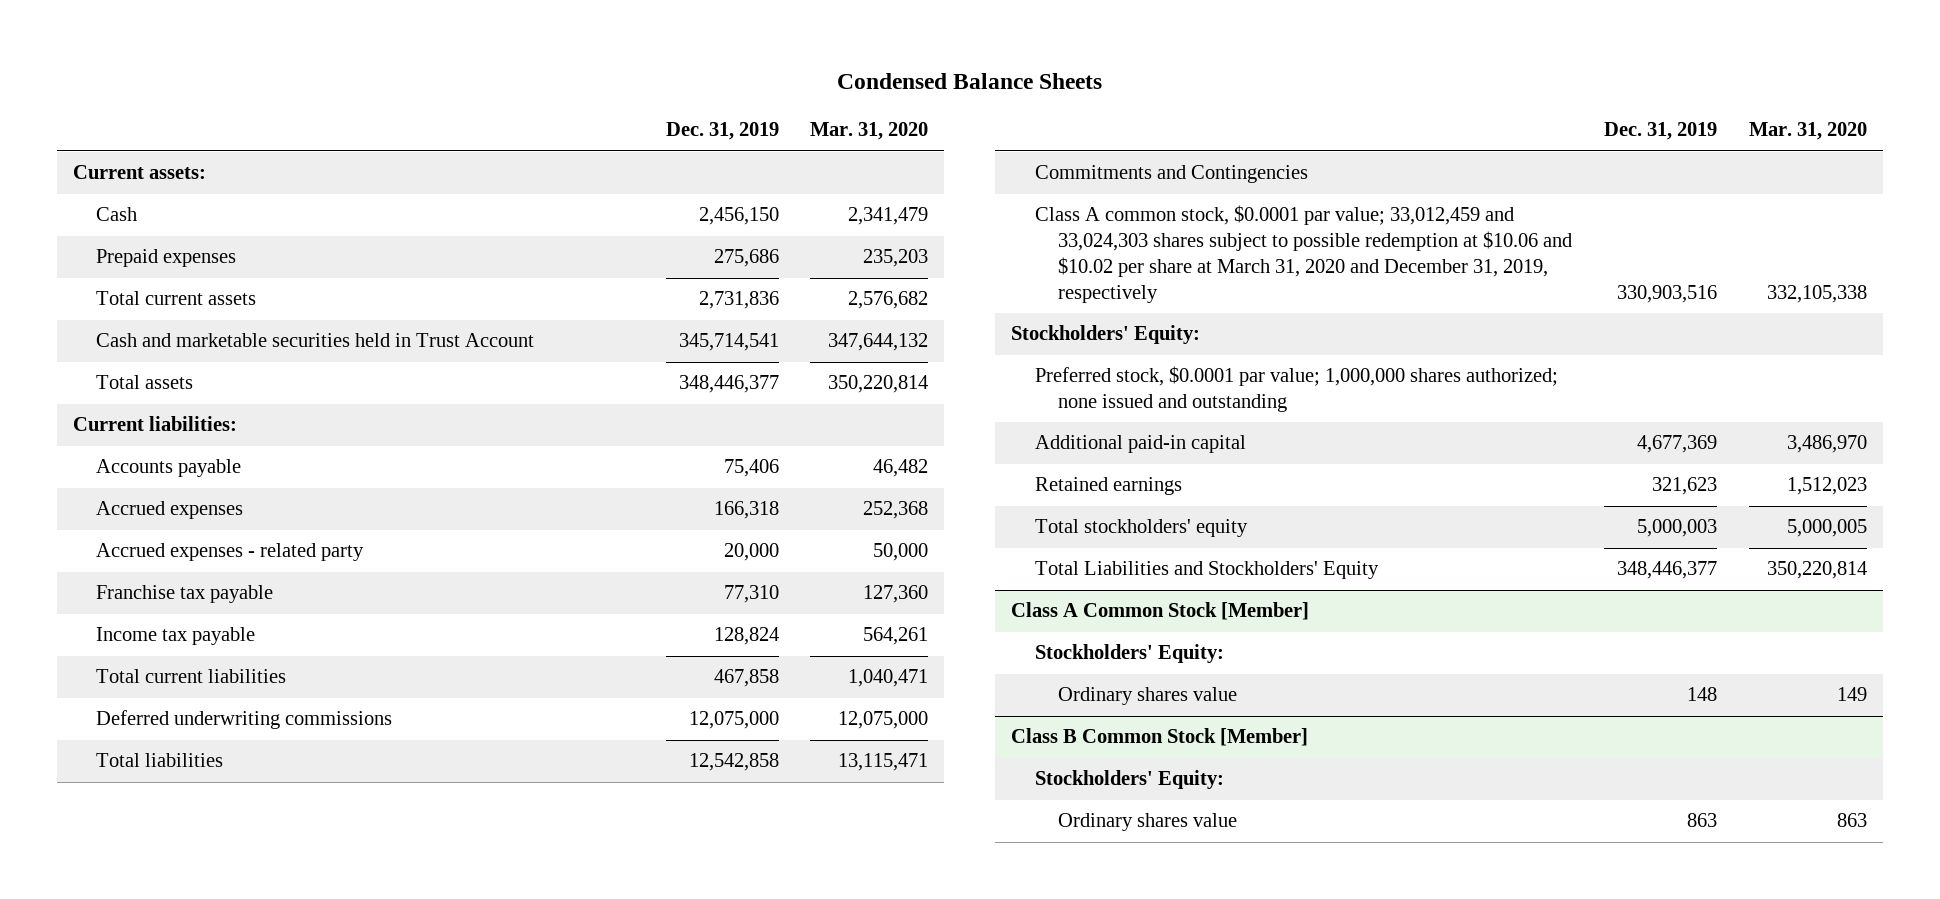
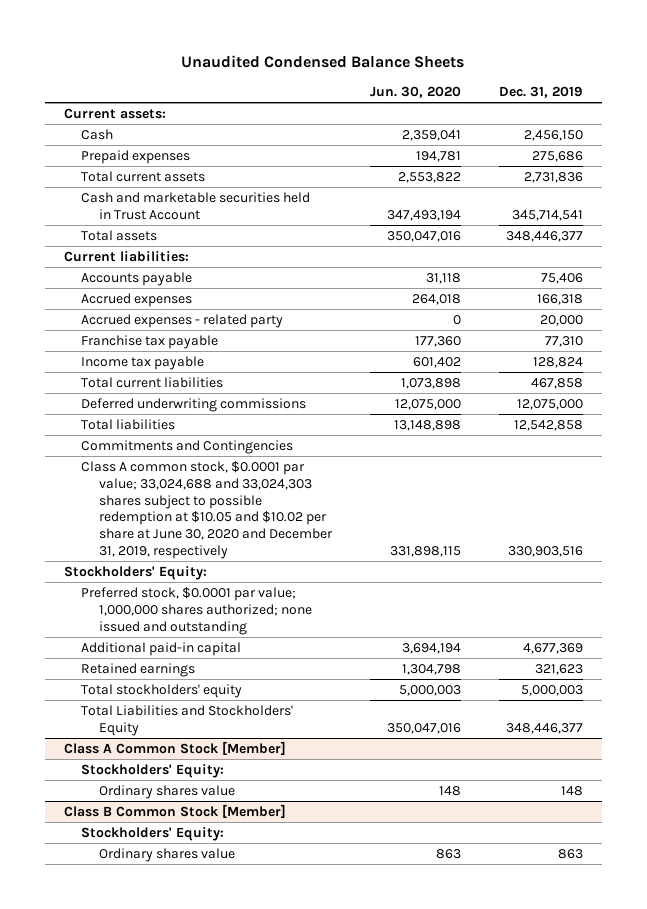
[836,72,1102,89] Condensed Balance Sheets -> [181,54,465,68] Unaudited Condensed Balance Sheets
[810,122,929,141] Mar. 31, 2020 -> none
none -> [369,85,461,98] Jun. 30, 2020
[1034,205,1573,303] Class A common stock, $0.0001 par value; 33,012,459 and 33,024,303 shares subject to possible redemption at $10.06 and $10.02 per share at March 31, 2020 and December 31, 2019, respectively -> [81,461,333,559] Class A common stock, $0.0001 par value; 33,024,688 and 33,024,303 shares subject to possible redemption at $10.05 and $10.02 per share at June 30, 2020 and December 31, 2019, respectively

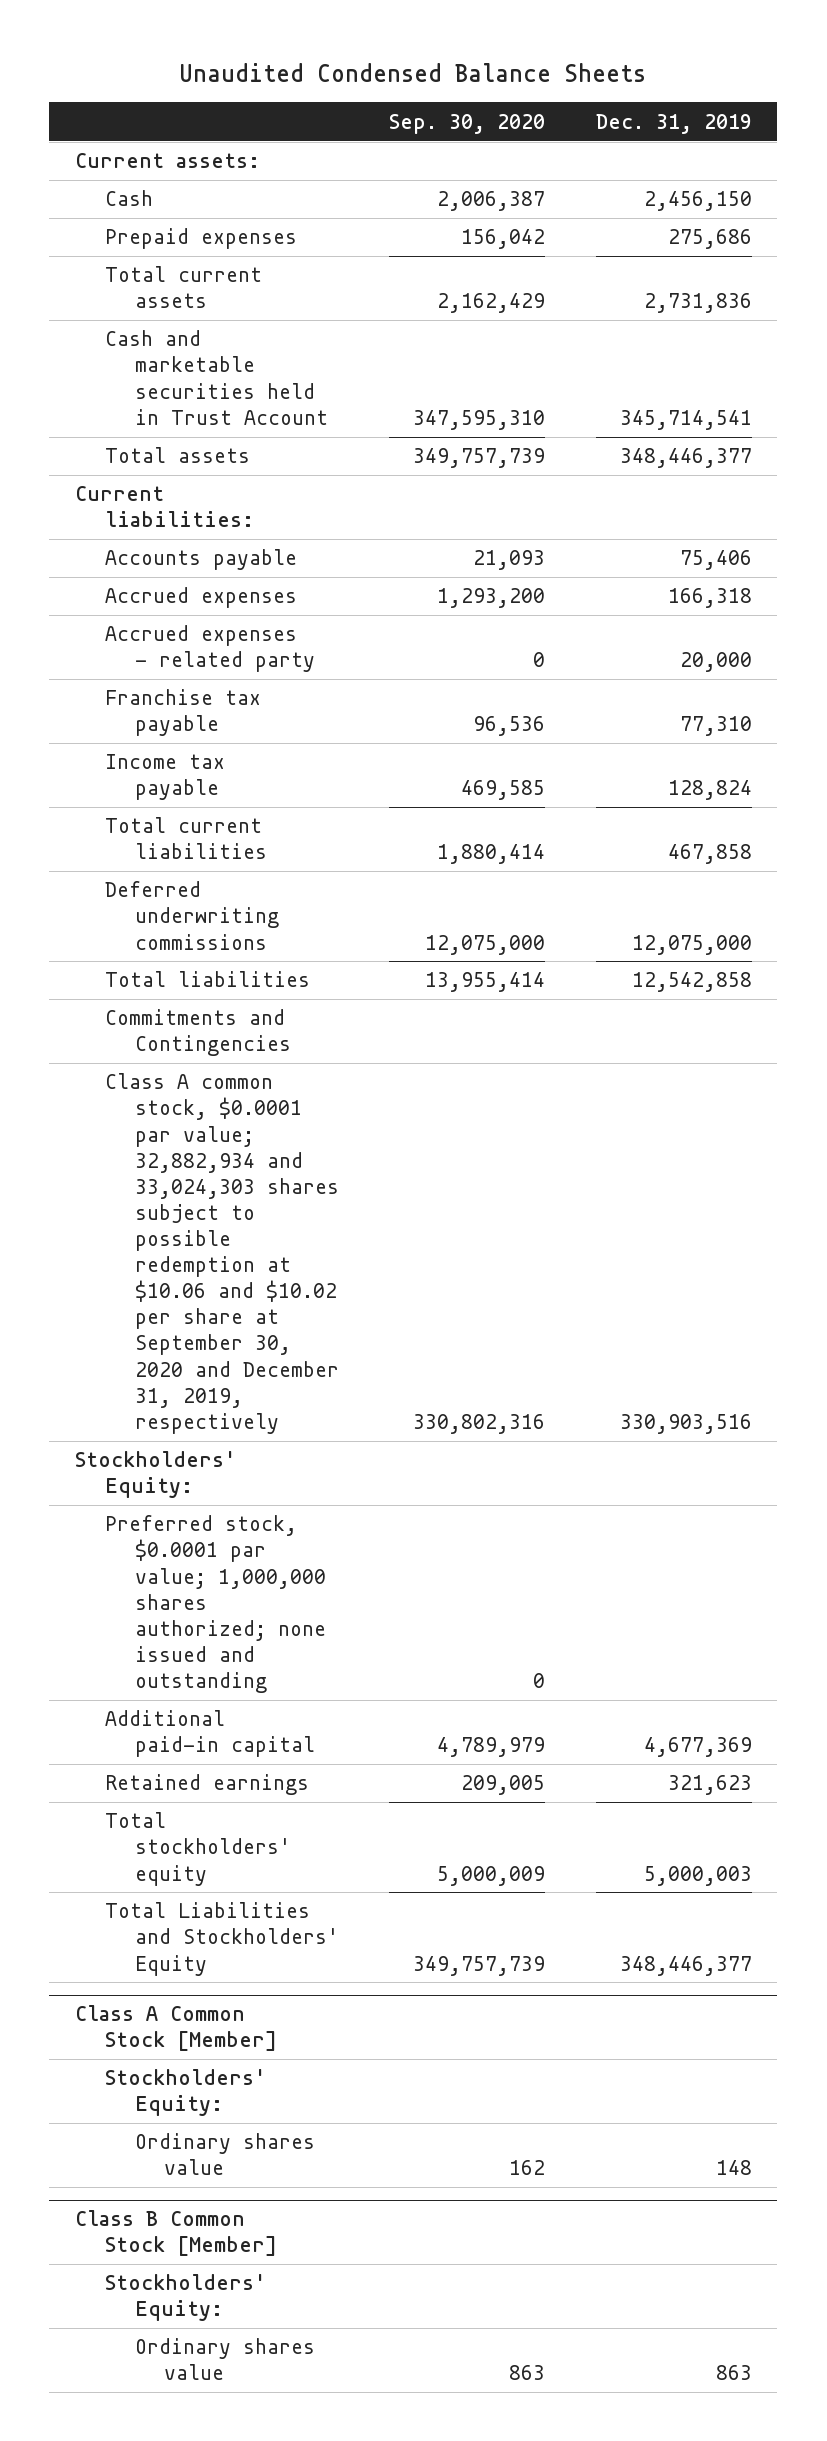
[369,85,461,98] Jun. 30, 2020 -> none
none -> [389,113,546,134] Sep. 30, 2020
[81,461,333,559] Class A common stock, $0.0001 par value; 33,024,688 and 33,024,303 shares subject to possible redemption at $10.05 and $10.02 per share at June 30, 2020 and December 31, 2019, respectively -> [104,1073,339,1434] Class A common stock, $0.0001 par value; 32,882,934 and 33,024,303 shares subject to possible redemption at $10.06 and $10.02 per share at September 30, 2020 and December 31, 2019, respectively

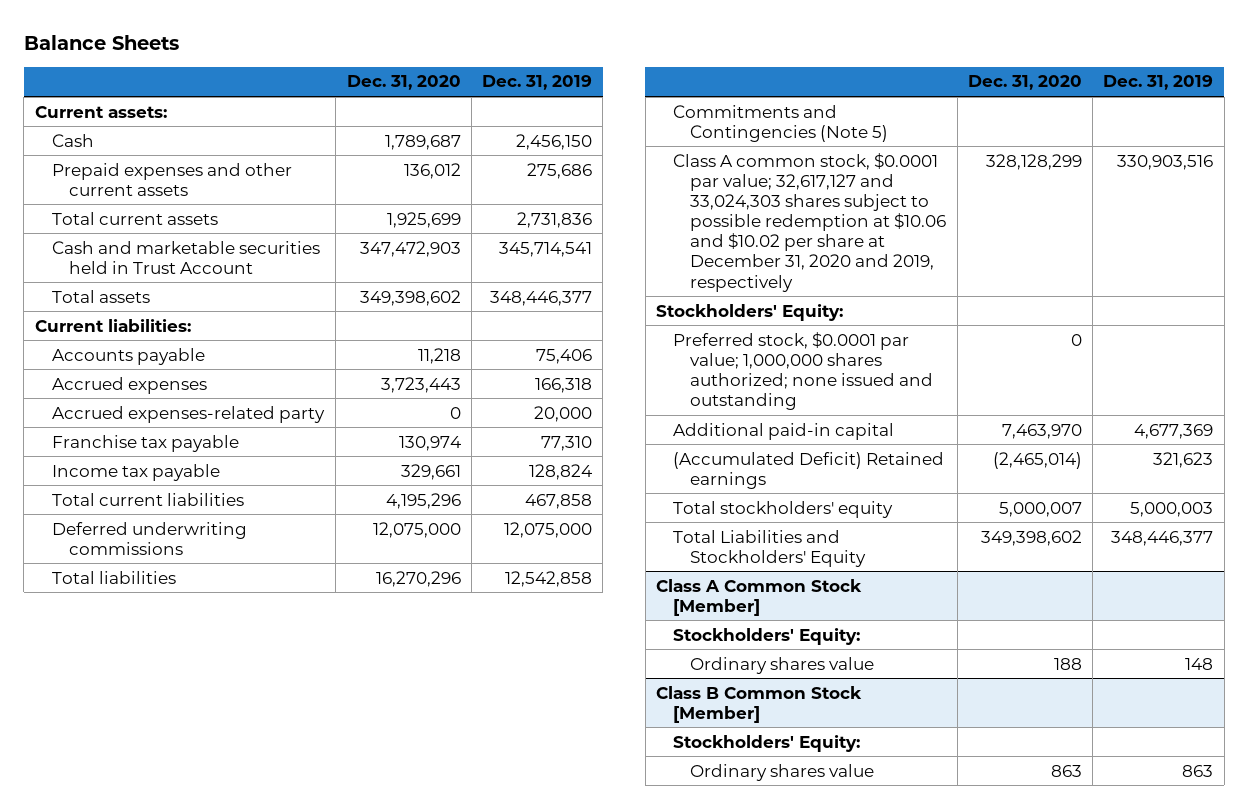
[179,62,647,82] Unaudited Condensed Balance Sheets -> [23,35,179,51] Balance Sheets
[389,113,546,134] Sep. 30, 2020 -> none
none -> [346,75,461,91] Dec. 31, 2020
[104,228,297,250] Prepaid expenses -> [51,162,292,196] Prepaid expenses and other current assets
[104,625,315,673] Accrued expenses - related party -> [51,405,325,423] Accrued expenses-related party
[104,1009,291,1057] Commitments and Contingencies -> [673,104,889,142] Commitments and Contingencies (Note 5)
[104,1073,339,1434] Class A common stock, $0.0001 par value; 32,882,934 and 33,024,303 shares subject to possible redemption at $10.06 and $10.02 per share at September 30, 2020 and December 31, 2019, respectively -> [673,152,947,292] Class A common stock, $0.0001 par value; 32,617,127 and 33,024,303 shares subject to possible redemption at $10.06 and $10.02 per share at December 31, 2020 and 2019, respectively
[104,1774,309,1796] Retained earnings -> [673,451,945,489] (Accumulated Deficit) Retained earnings

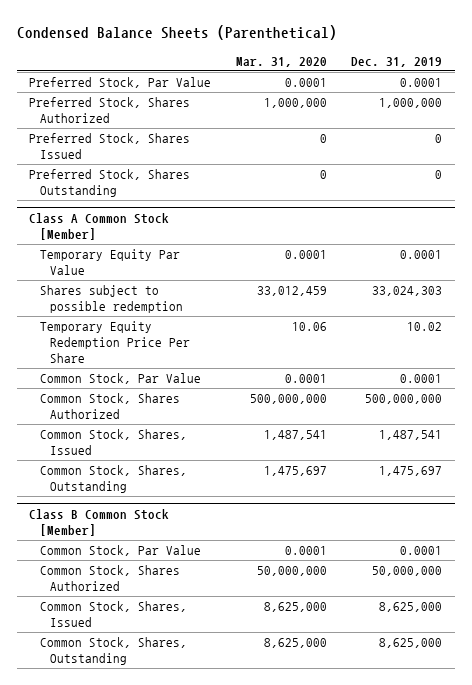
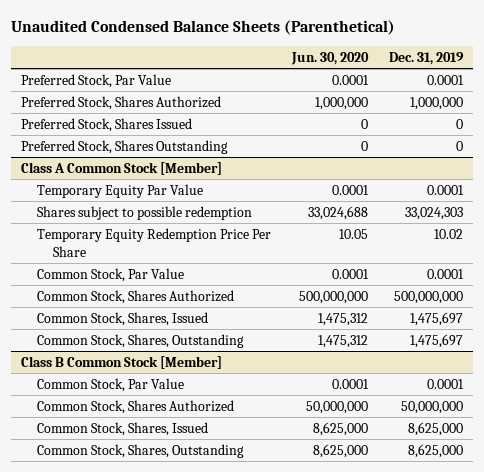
[17,25,338,41] Condensed Balance Sheets (Parenthetical) -> [11,20,396,36] Unaudited Condensed Balance Sheets (Parenthetical)
[235,56,327,67] Mar. 31, 2020 -> none
none -> [290,51,369,65] Jun. 30, 2020
[379,430,443,441] 1,487,541 -> [409,311,463,326] 1,475,697

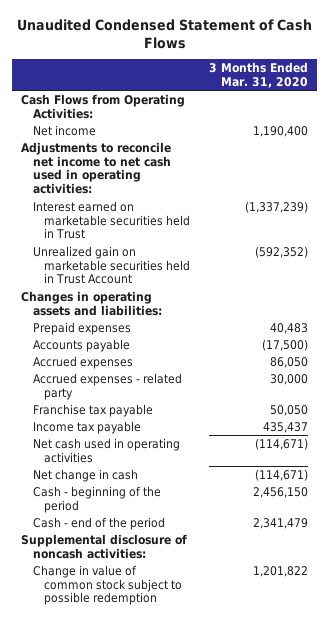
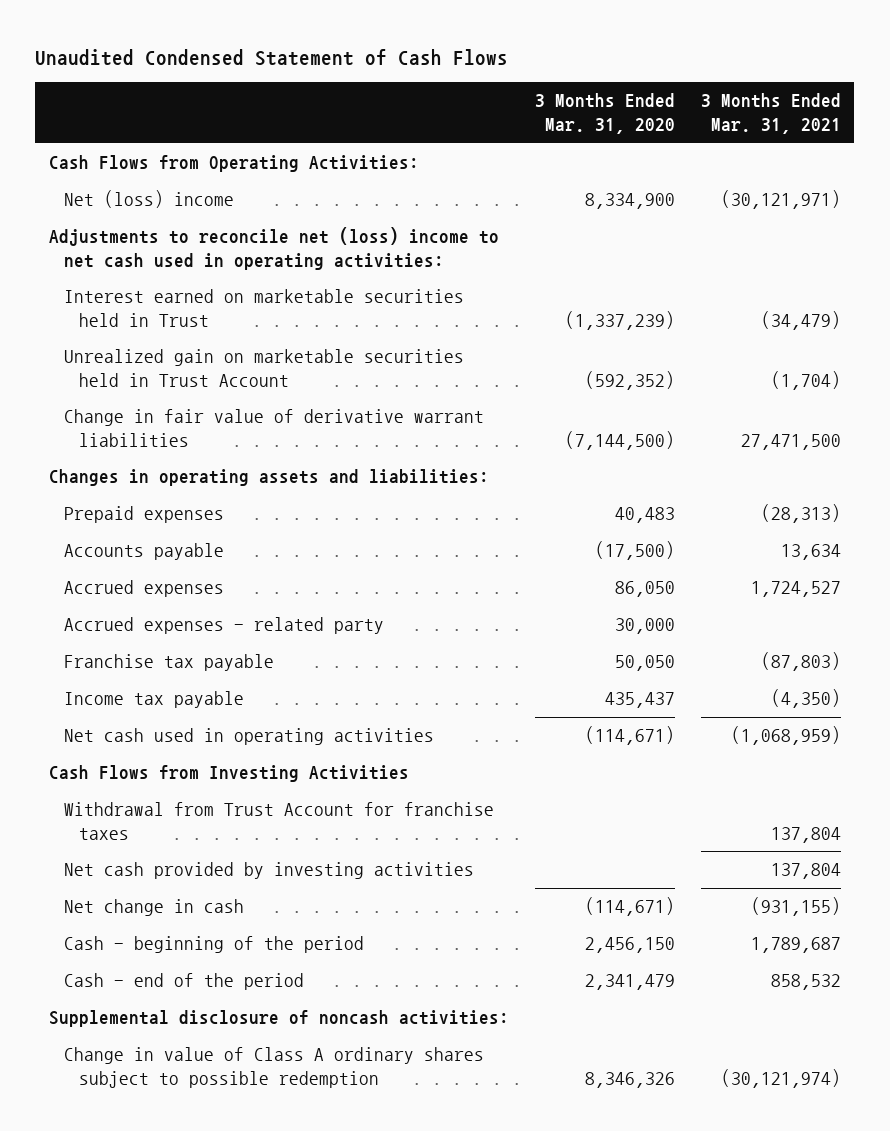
none -> [701,93,842,134] 3 Months Ended Mar. 31, 2021
[32,124,96,136] Net income -> [63,190,234,209] Net (loss) income
[253,125,309,137] 1,190,400 -> [584,193,675,210] 8,334,900
[21,141,172,195] Adjustments to reconcile net income to net cash used in operating activities: -> [48,227,499,270] Adjustments to reconcile net (loss) income to net cash used in operating activities:
none -> [63,409,484,447] Change in fair value of derivative warrant liabilities
none -> [48,765,409,783] Cash Flows from Investing Activities
none -> [63,802,494,840] Withdrawal from Trust Account for franchise taxes
none -> [63,862,474,880] Net cash provided by investing activities
[32,564,183,606] Change in value of common stock subject to possible redemption -> [63,1047,484,1088] Change in value of Class A ordinary shares subject to possible redemption
[253,565,309,577] 1,201,822 -> [584,1071,675,1088] 8,346,326

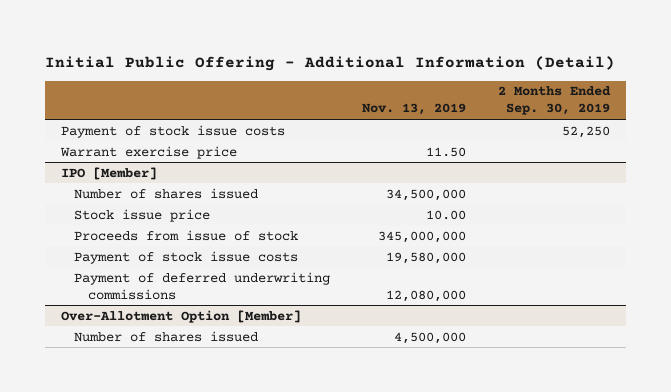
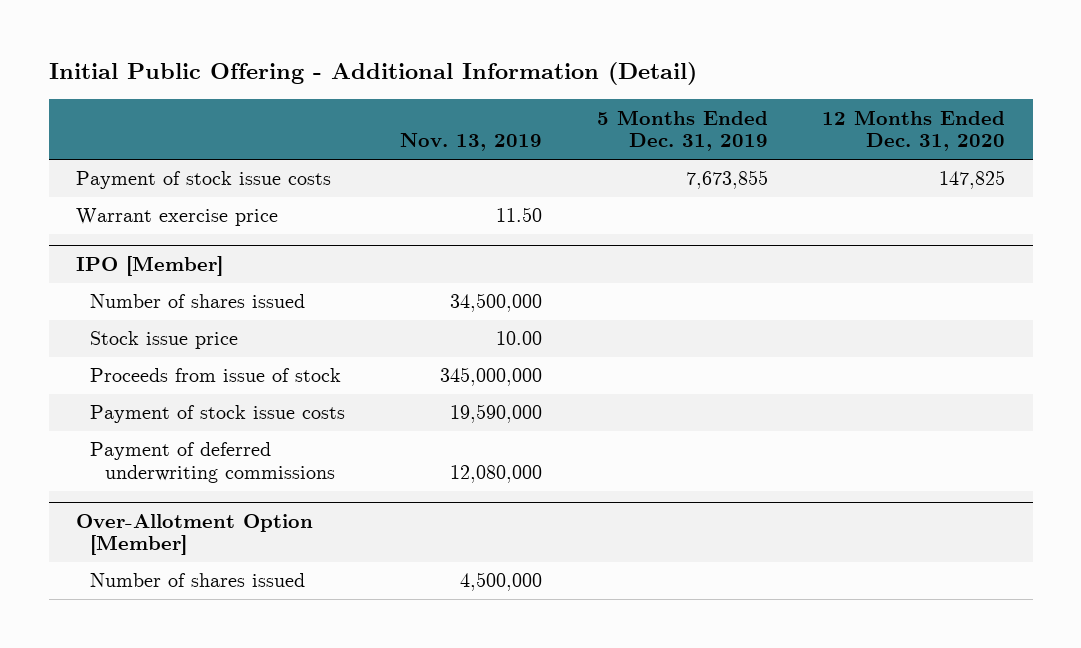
[498,86,612,116] 2 Months Ended Sep. 30, 2019 -> none
none -> [596,109,768,152] 5 Months Ended Dec. 31, 2019
none -> [822,109,1006,152] 12 Months Ended Dec. 31, 2020
[386,251,467,264] 19,580,000 -> [449,404,542,424] 19,590,000

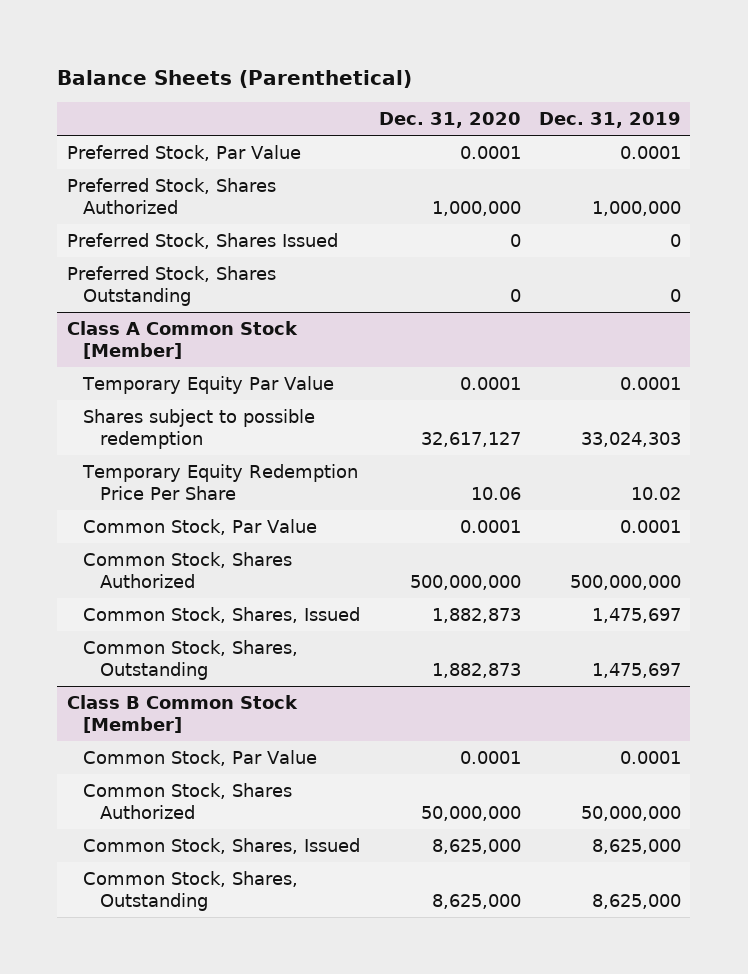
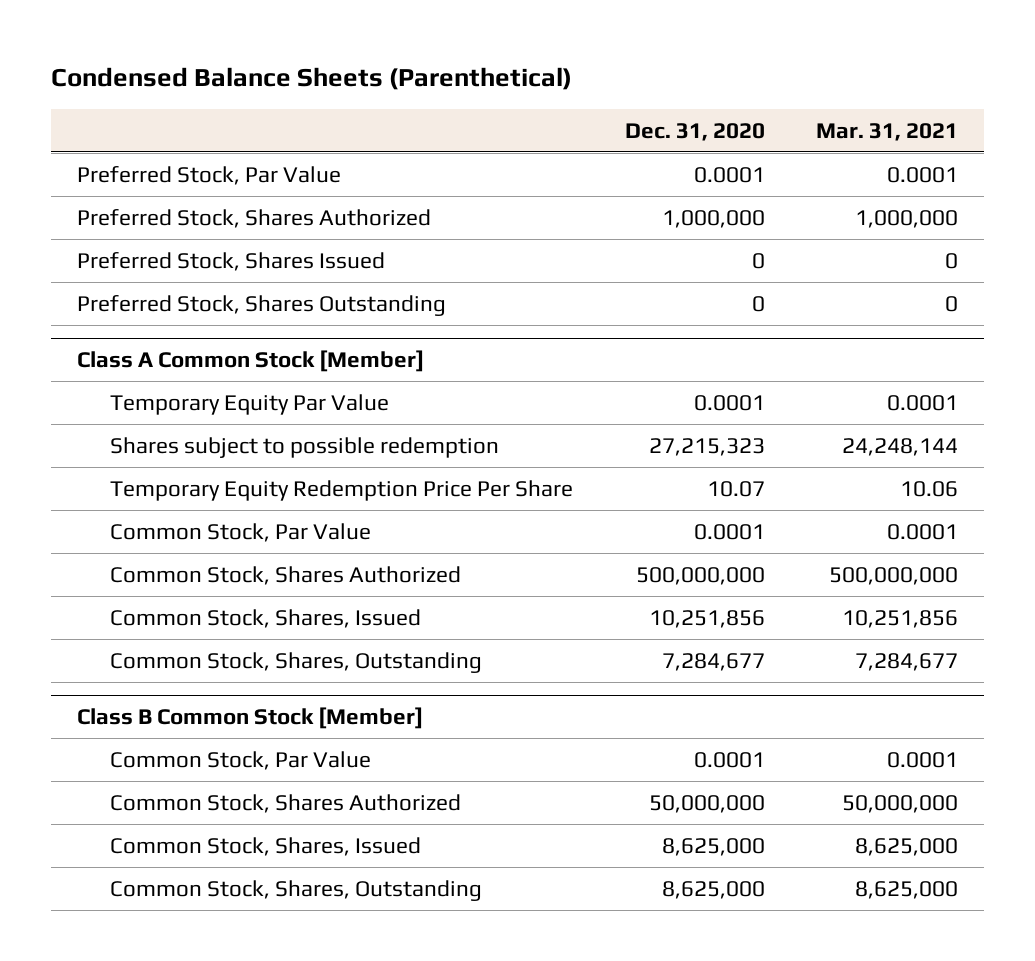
[57,69,413,88] Balance Sheets (Parenthetical) -> [50,67,572,91] Condensed Balance Sheets (Parenthetical)
[539,112,682,129] Dec. 31, 2019 -> none
none -> [816,122,959,141] Mar. 31, 2021
[420,432,521,448] 32,617,127 -> [648,437,765,456] 27,215,323
[470,487,521,501] 10.06 -> [706,480,765,497] 10.07
[431,607,521,623] 1,882,873 -> [648,609,765,628] 10,251,856
[431,663,521,679] 1,882,873 -> [661,652,765,671] 7,284,677

